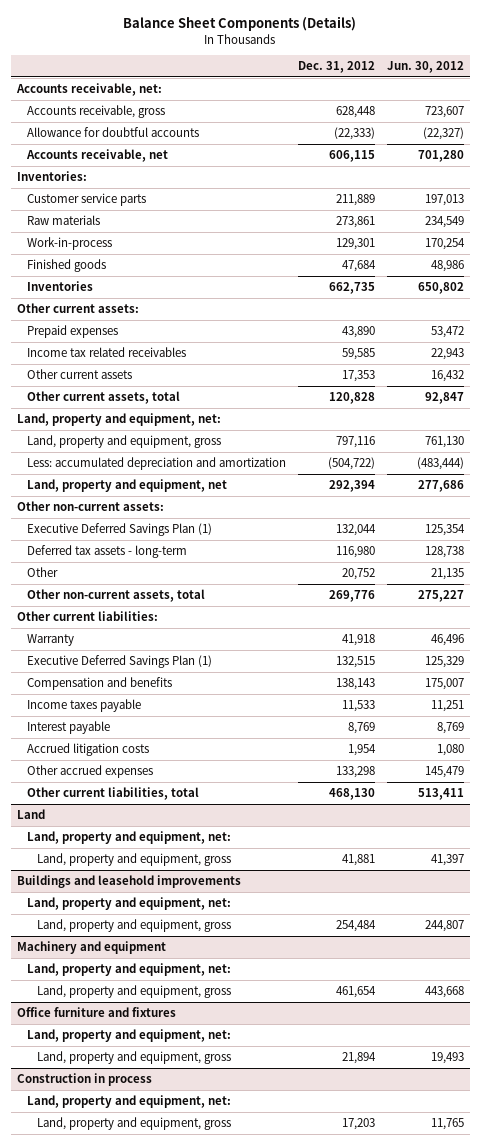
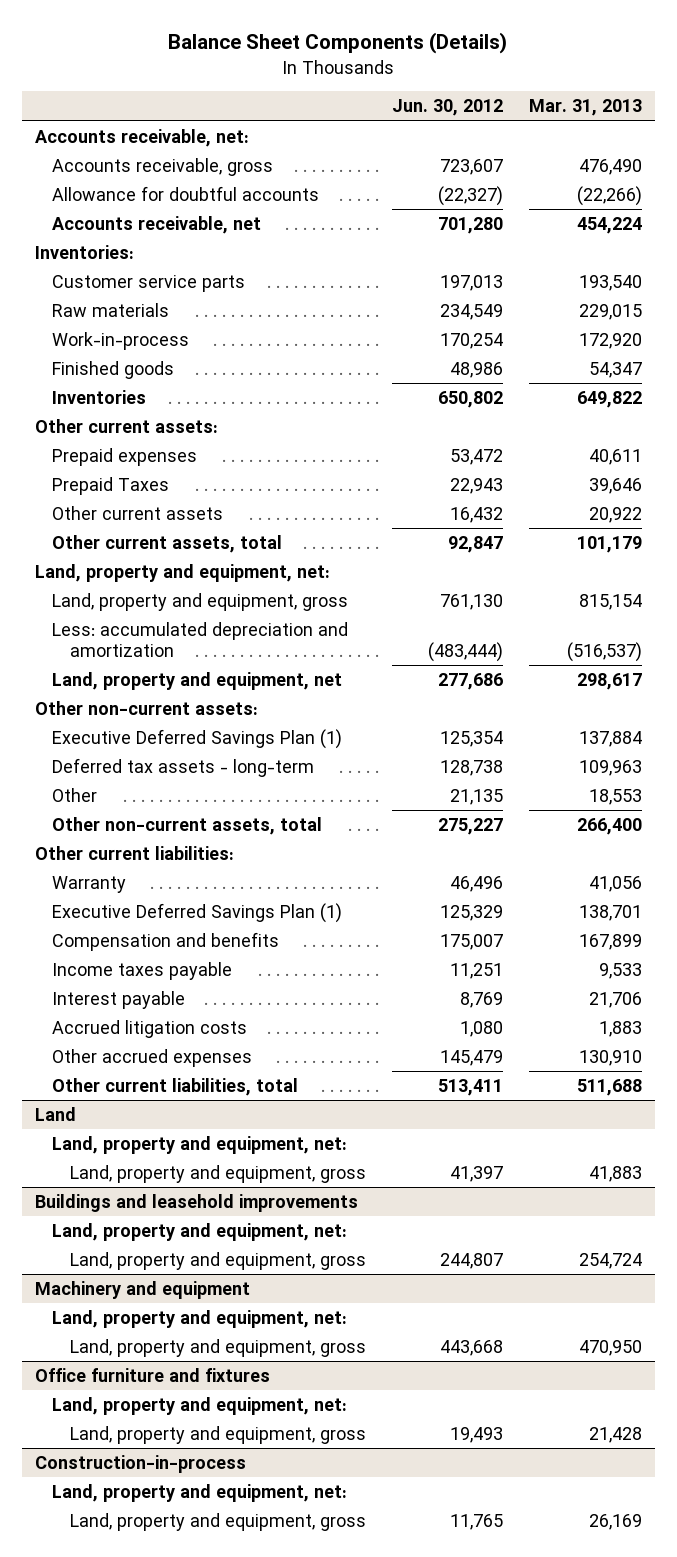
[298,60,376,73] Dec. 31, 2012 -> none
none -> [528,99,642,117] Mar. 31, 2013
[27,347,187,358] Income tax related receivables -> [52,477,170,496] Prepaid Taxes
[16,1073,152,1087] Construction in process -> [34,1455,246,1474] Construction-in-process

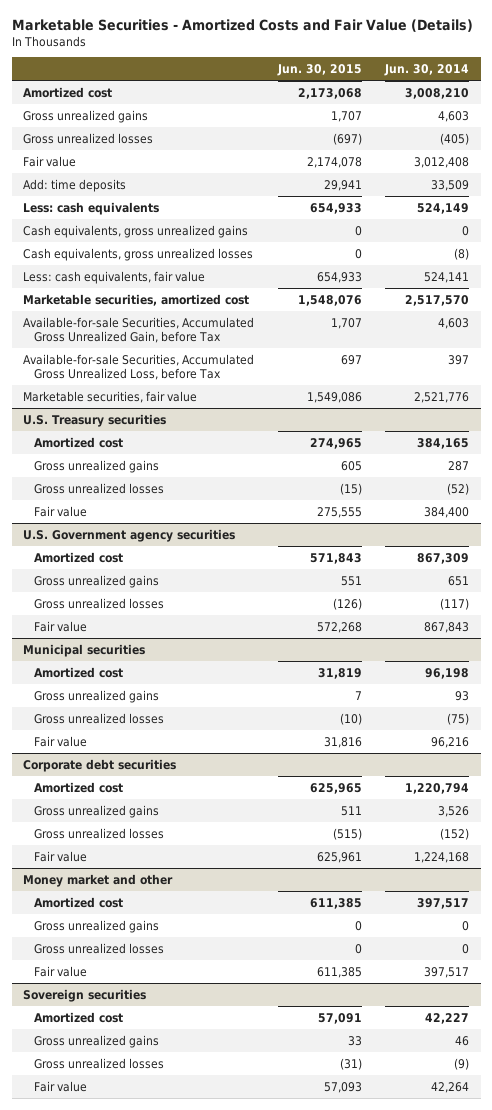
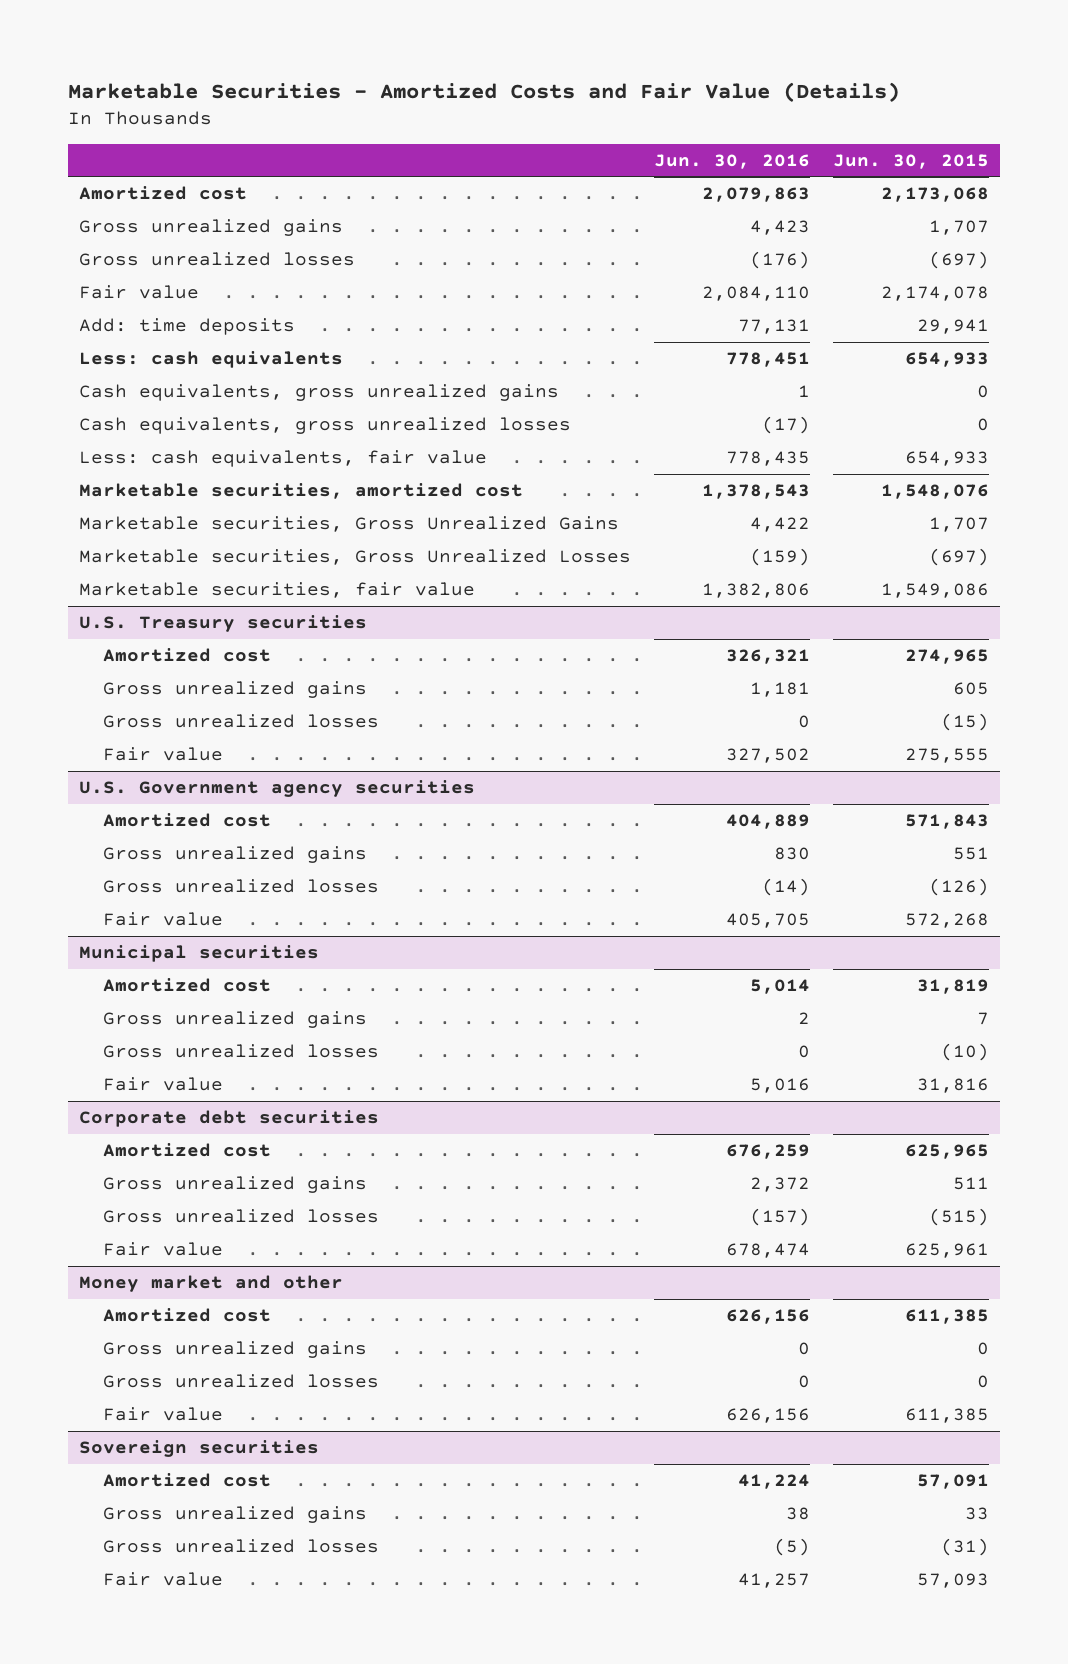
[384,63,470,76] Jun. 30, 2014 -> none
none -> [654,153,811,169] Jun. 30, 2016
[23,316,255,344] Available-for-sale Securities, Accumulated Gross Unrealized Gain, before Tax -> [79,516,620,533] Marketable securities, Gross Unrealized Gains
[23,353,255,381] Available-for-sale Securities, Accumulated Gross Unrealized Loss, before Tax -> [79,549,632,566] Marketable securities, Gross Unrealized Losses
[340,354,362,365] 697 -> [928,548,989,567] (697)

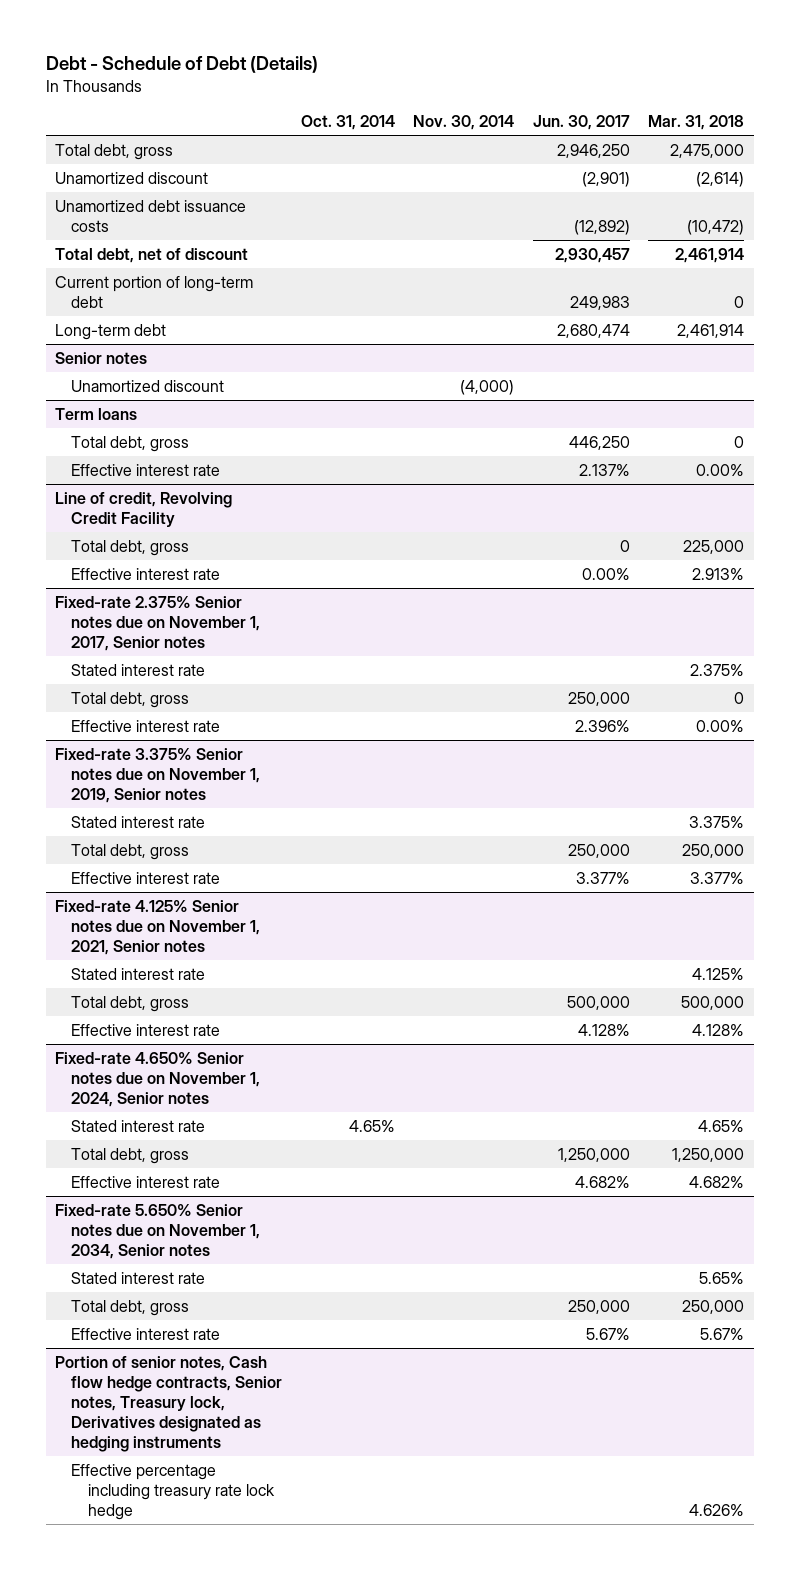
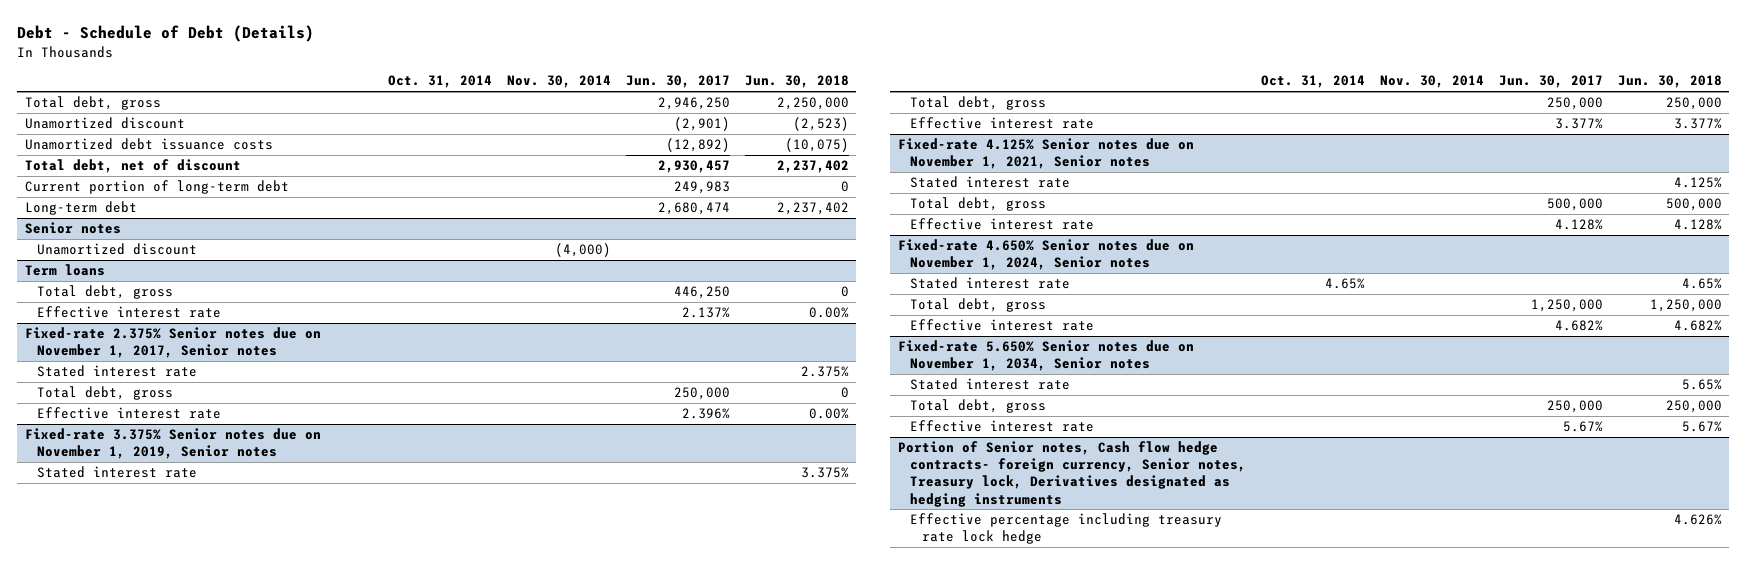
[648,115,745,131] Mar. 31, 2018 -> none
none -> [744,75,849,89] Jun. 30, 2018
[55,491,233,527] Line of credit, Revolving Credit Facility -> none
[71,539,190,556] Total debt, gross -> none
[71,567,221,580] Effective interest rate -> none
[55,1355,283,1452] Portion of senior notes, Cash flow hedge contracts, Senior notes, Treasury lock, Derivatives designated as hedging instruments -> [897,441,1246,507] Portion of Senior notes, Cash flow hedge contracts- foreign currency, Senior notes, Treasury lock, Derivatives designated as hedging instruments

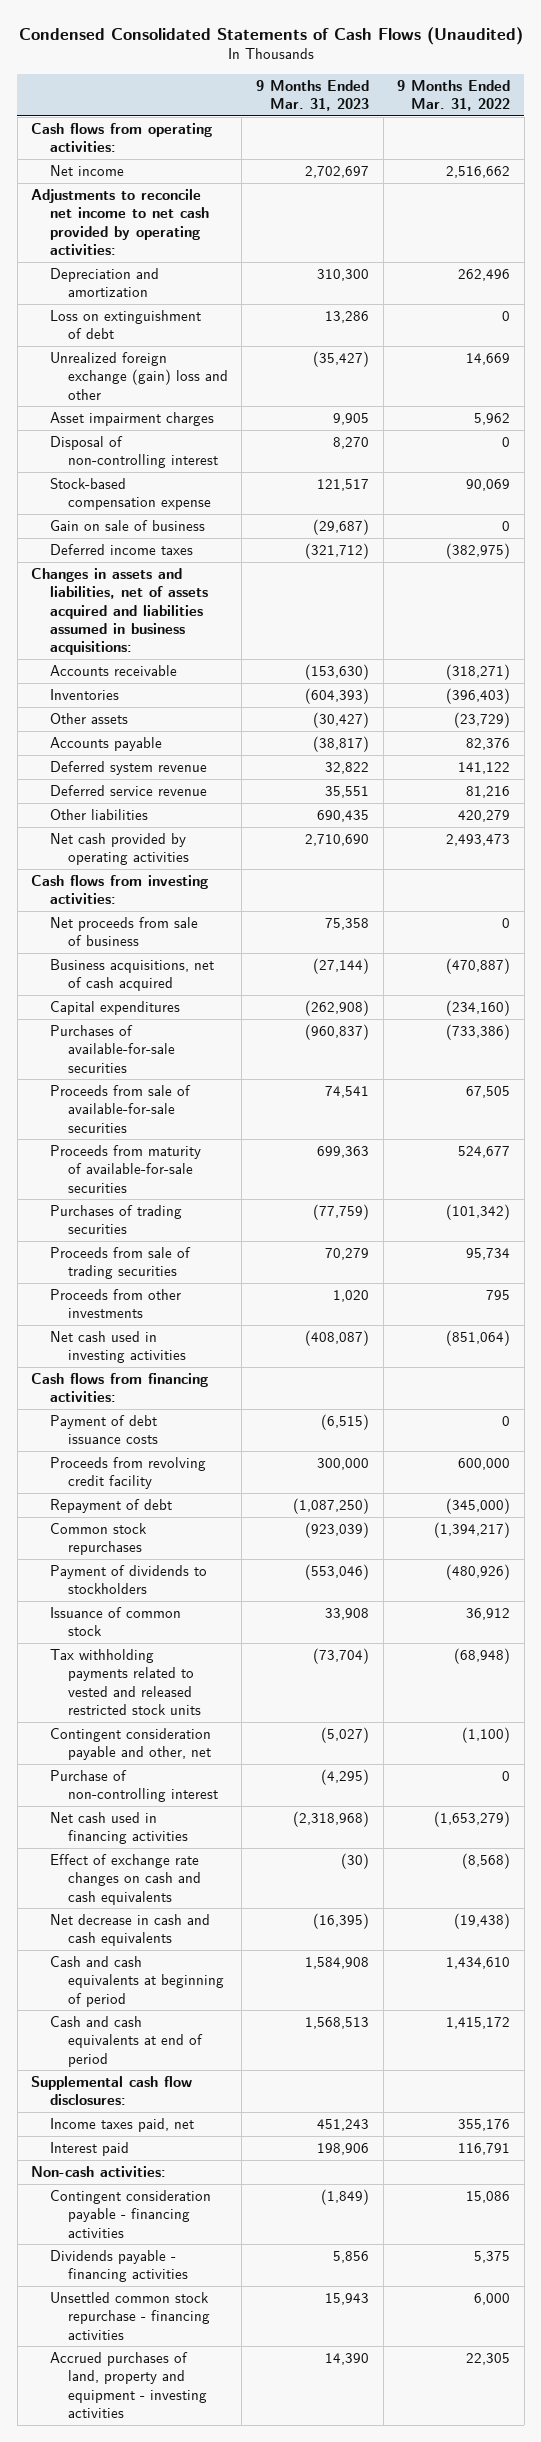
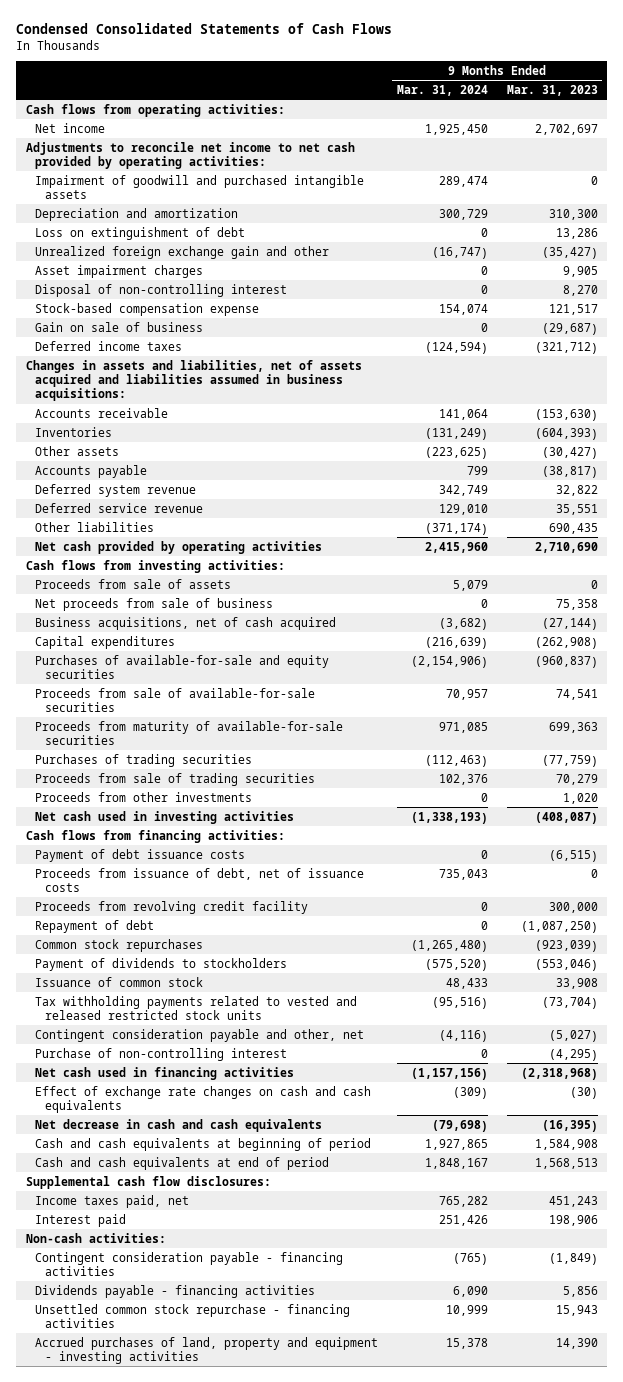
[18,26,523,45] Condensed Consolidated Statements of Cash Flows (Unaudited) -> [16,23,393,35] Condensed Consolidated Statements of Cash Flows
[397,79,511,111] 9 Months Ended Mar. 31, 2022 -> none
none -> [396,84,488,96] Mar. 31, 2024
none -> [35,174,365,200] Impairment of goodwill and purchased intangible assets
[49,351,228,400] Unrealized foreign exchange (gain) loss and other -> [35,245,330,259] Unrealized foreign exchange gain and other
none -> [35,578,232,589] Proceeds from sale of assets
[49,1024,175,1073] Purchases of available-for-sale securities -> [35,654,330,680] Purchases of available-for-sale and equity securities
none -> [35,867,365,893] Proceeds from issuance of debt, net of issuance costs

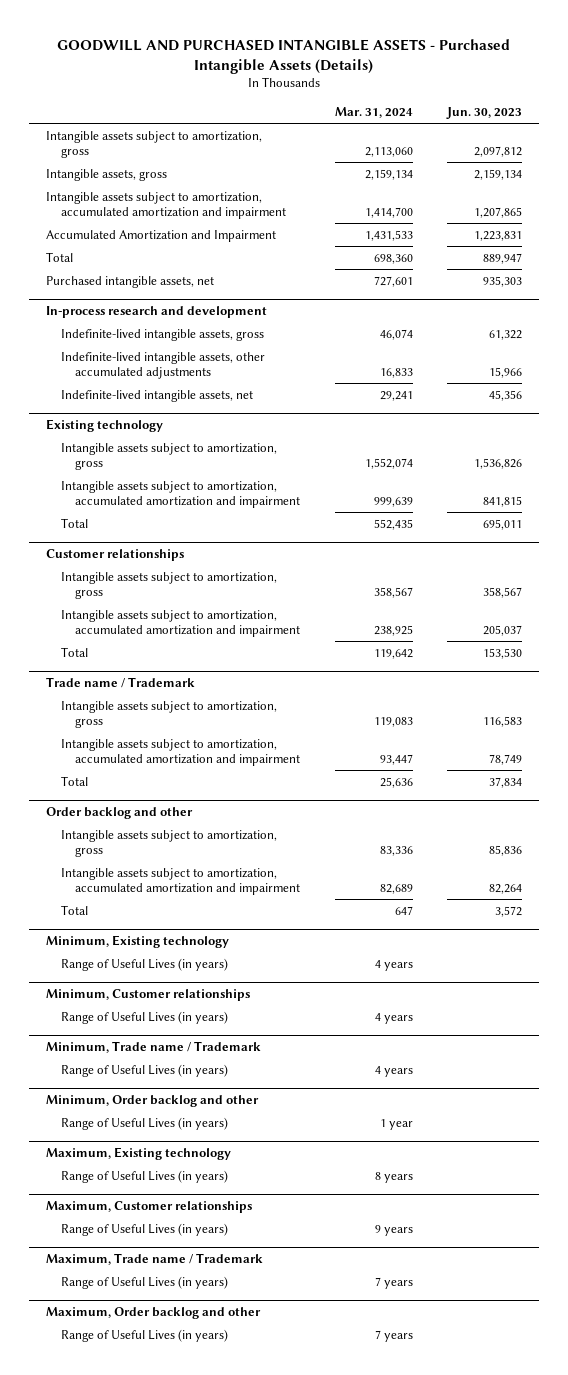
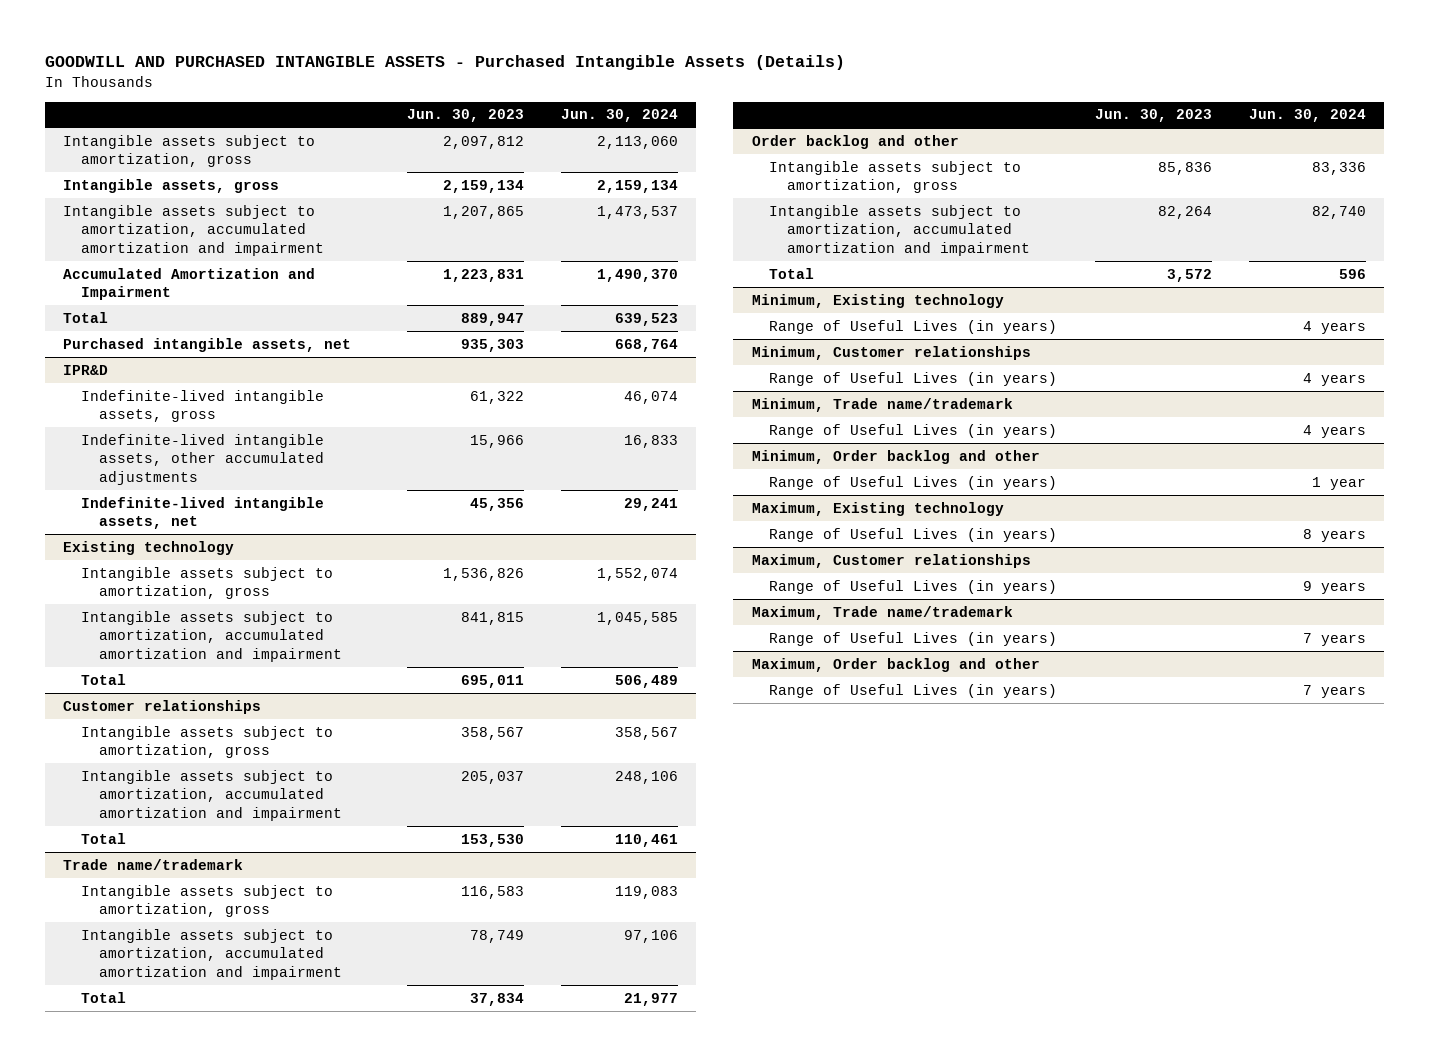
[334,107,413,119] Mar. 31, 2024 -> none
none -> [560,109,678,123] Jun. 30, 2024
[46,306,268,319] In-process research and development -> [63,364,109,375] IPR&D
[46,677,196,689] Trade name / Trademark -> [63,858,244,870] Trade name/trademark
[46,1041,262,1054] Minimum, Trade name / Trademark -> [751,397,1013,412] Minimum, Trade name/trademark
[46,1253,264,1266] Maximum, Trade name / Trademark -> [751,605,1013,620] Maximum, Trade name/trademark

